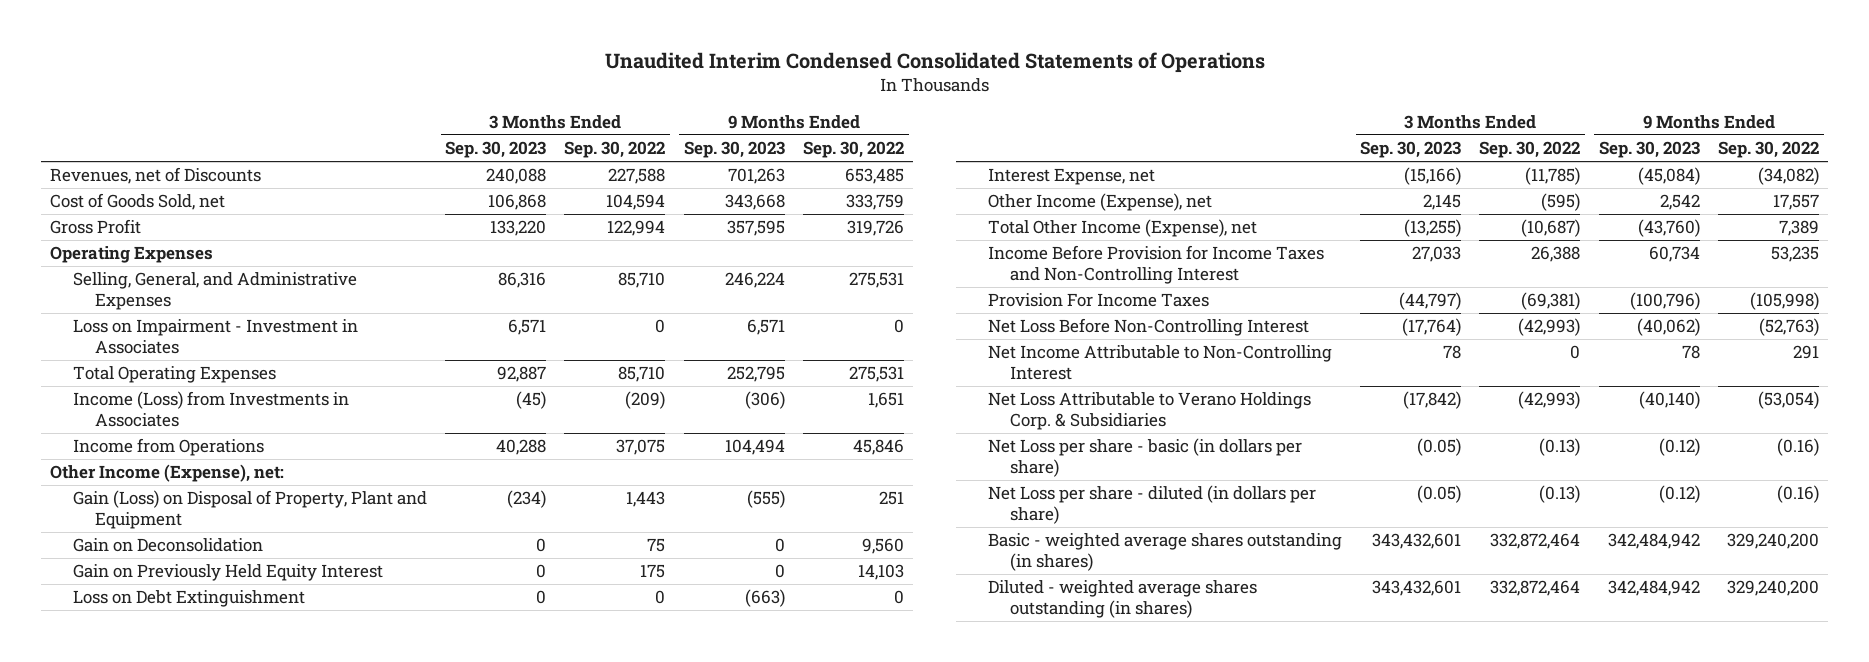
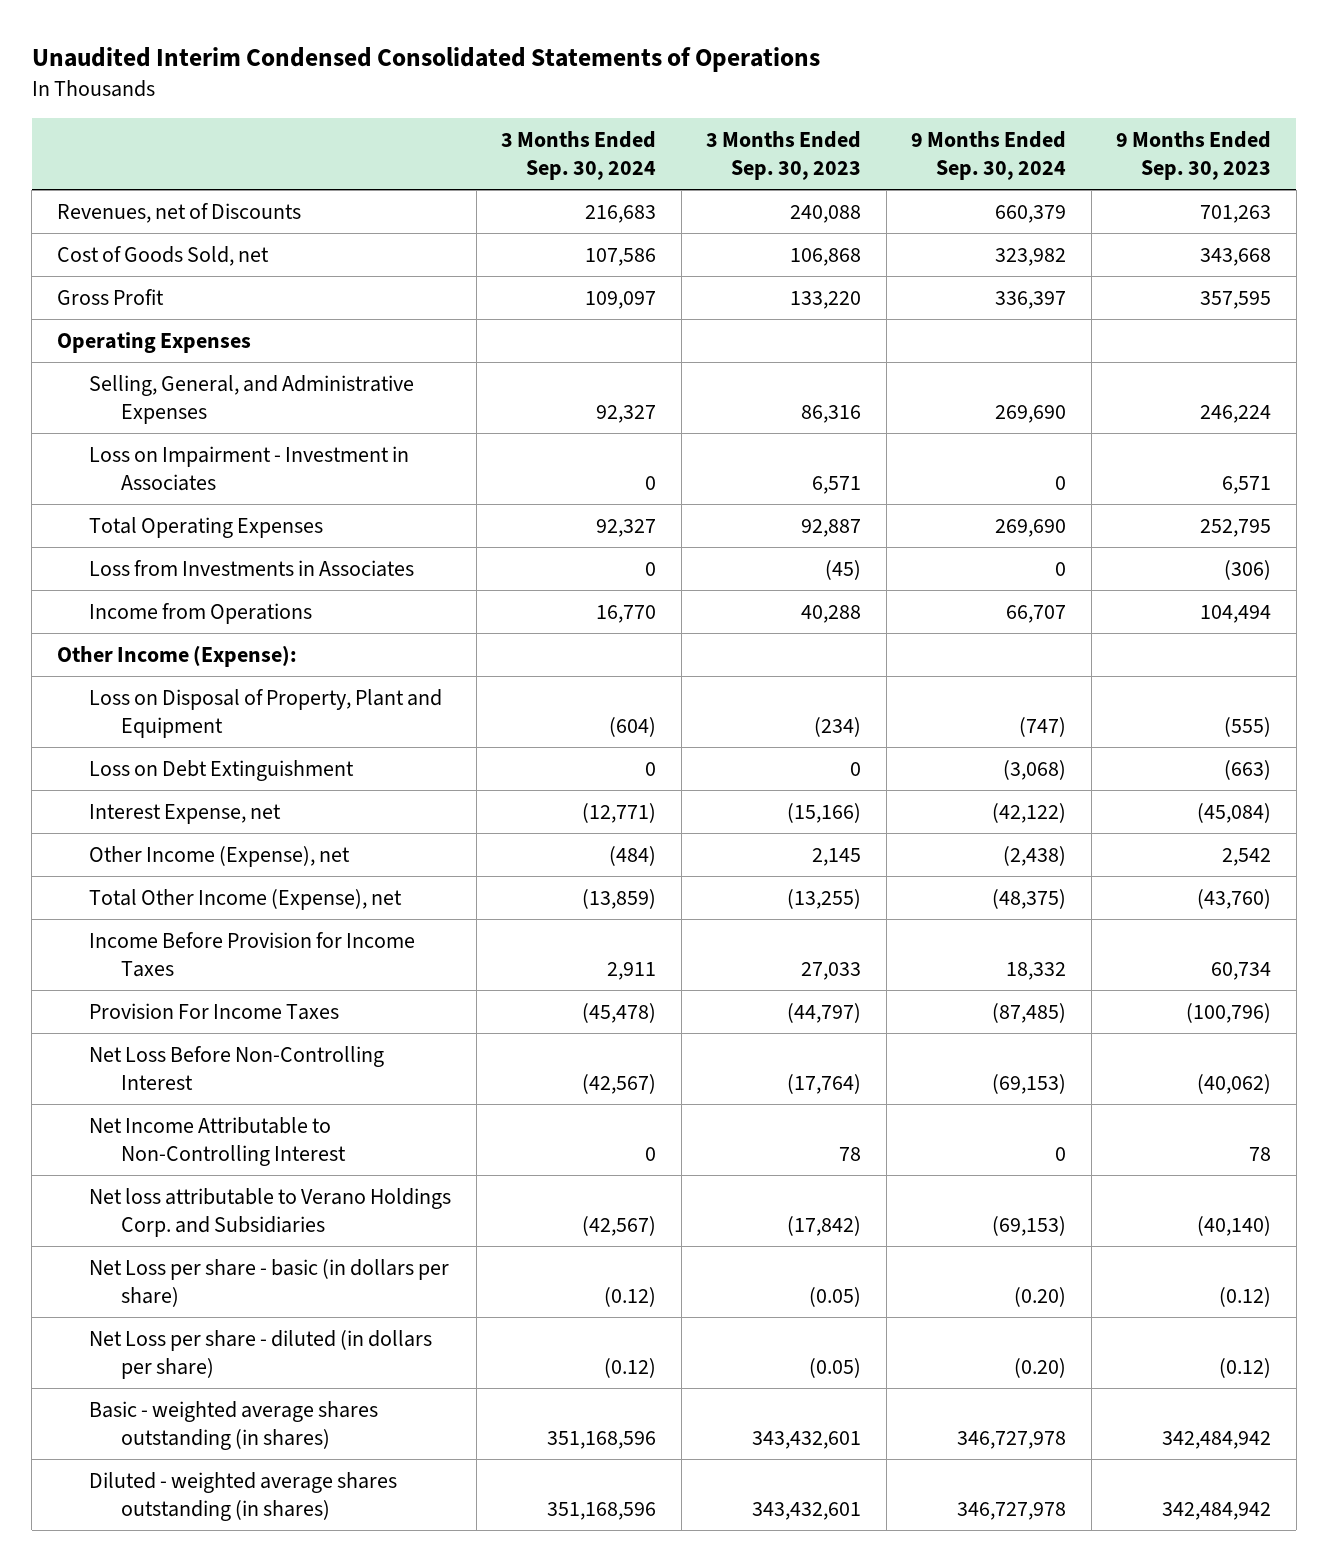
[564,141,666,159] Sep. 30, 2022 -> none
[803,141,905,159] Sep. 30, 2022 -> none
none -> [501,130,657,181] 3 Months Ended Sep. 30, 2024
none -> [911,130,1067,181] 9 Months Ended Sep. 30, 2024
[72,391,349,428] Income (Loss) from Investments in Associates -> [89,559,415,577] Loss from Investments in Associates
[72,538,263,553] Gain on Deconsolidation -> none
[72,564,383,582] Gain on Previously Held Equity Interest -> none
[50,464,285,483] Other Income (Expense), net: -> [57,644,298,667] Other Income (Expense):
[72,490,427,530] Gain (Loss) on Disposal of Property, Plant and Equipment -> [89,688,443,739] Loss on Disposal of Property, Plant and Equipment
[987,245,1324,285] Income Before Provision for Income Taxes and Non-Controlling Interest -> [89,931,416,978] Income Before Provision for Income Taxes
[987,392,1311,431] Net Loss Attributable to Verano Holdings Corp. & Subsidiaries -> [89,1187,452,1238] Net loss attributable to Verano Holdings Corp. and Subsidiaries

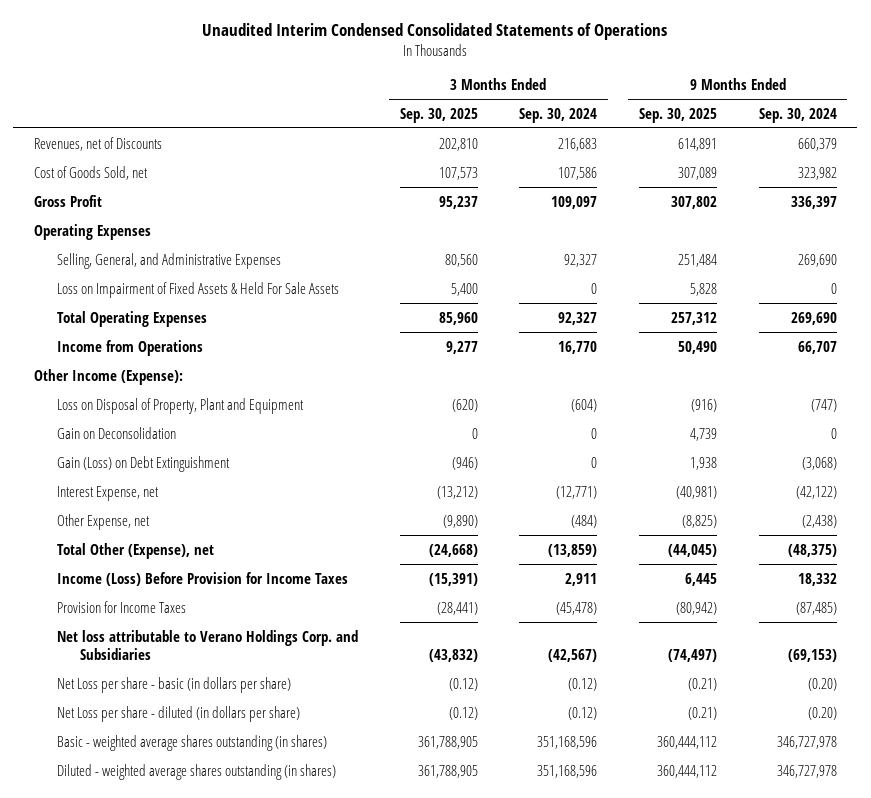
[706,130,862,181] 3 Months Ended Sep. 30, 2023 -> none
[1116,130,1272,181] 9 Months Ended Sep. 30, 2023 -> none
none -> [399,107,478,123] Sep. 30, 2025
none -> [638,107,717,123] Sep. 30, 2025
[89,445,410,492] Loss on Impairment - Investment in Associates -> none
none -> [56,281,339,298] Loss on Impairment of Fixed Assets & Held For Sale Assets
[89,559,415,577] Loss from Investments in Associates -> none
none -> [56,426,176,439] Gain on Deconsolidation
[89,759,355,781] Loss on Debt Extinguishment -> [56,455,230,472] Gain (Loss) on Debt Extinguishment
[89,1045,385,1091] Net Loss Before Non-Controlling Interest -> none
[89,1116,347,1167] Net Income Attributable to Non-Controlling Interest -> none
[89,845,351,867] Other Income (Expense), net -> [56,513,150,530] Other Expense, net
[89,888,403,910] Total Other Income (Expense), net -> [56,542,214,559] Total Other (Expense), net
[89,931,416,978] Income Before Provision for Income Taxes -> [56,571,348,586] Income (Loss) Before Provision for Income Taxes
[89,1002,340,1020] Provision For Income Taxes -> [56,600,186,613] Provision for Income Taxes

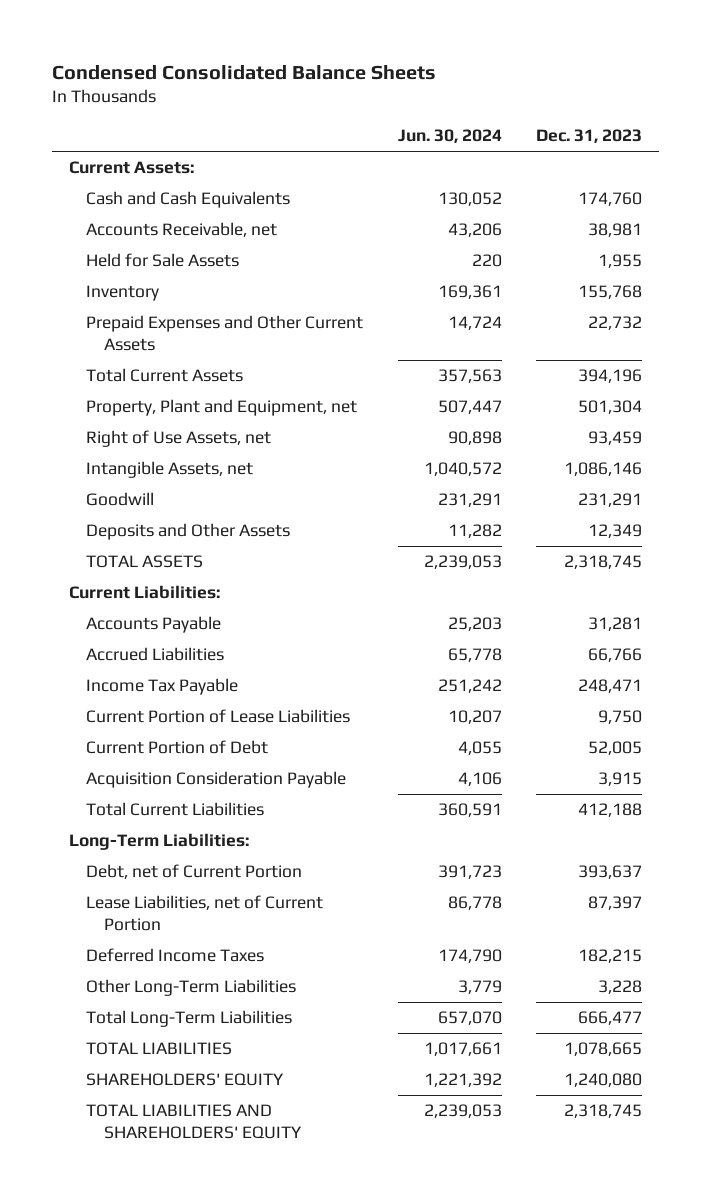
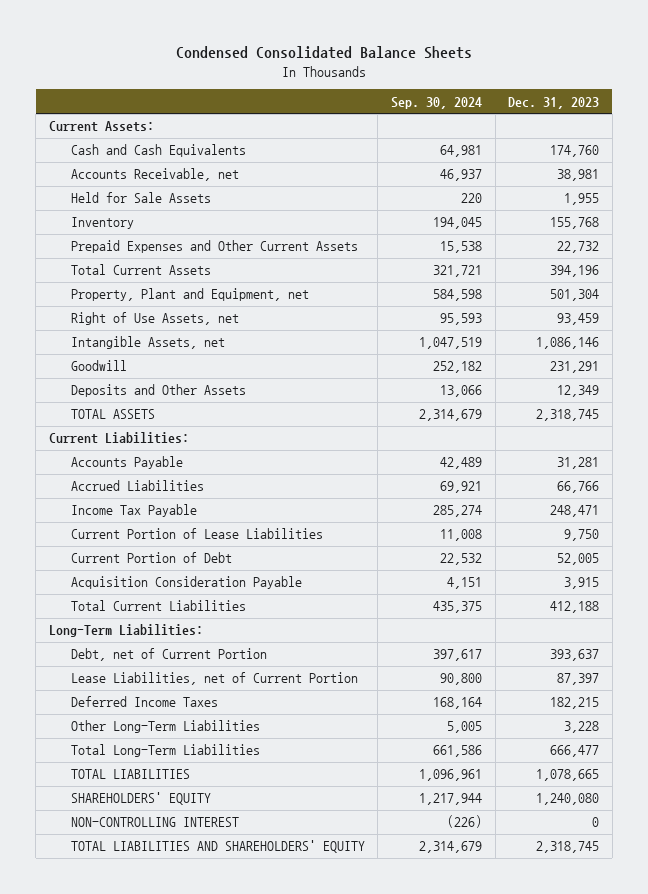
[397,129,502,144] Jun. 30, 2024 -> none
none -> [390,96,482,109] Sep. 30, 2024
none -> [70,817,239,828] NON-CONTROLLING INTEREST

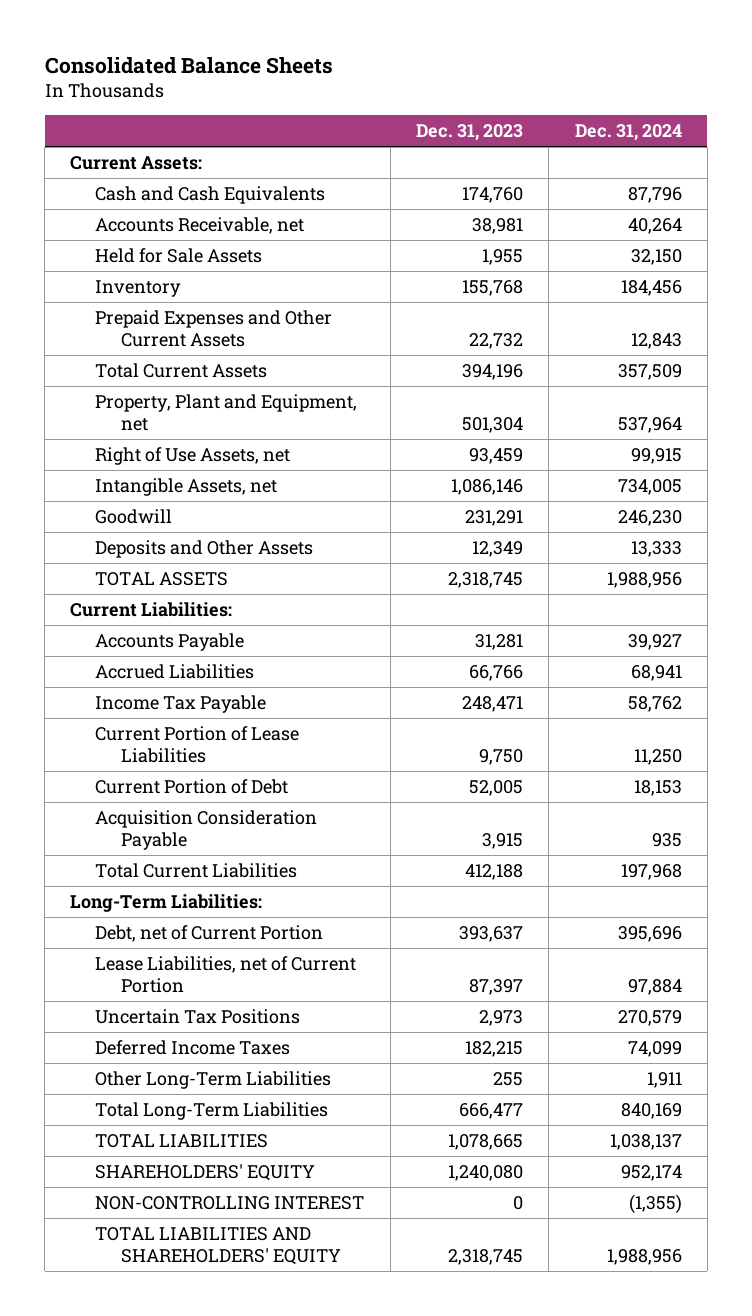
[176,46,473,60] Condensed Consolidated Balance Sheets -> [44,56,333,74] Consolidated Balance Sheets
[390,96,482,109] Sep. 30, 2024 -> none
none -> [574,124,682,142] Dec. 31, 2024
none -> [95,1009,301,1025] Uncertain Tax Positions
[564,721,600,734] 3,228 -> [493,1072,524,1087] 255

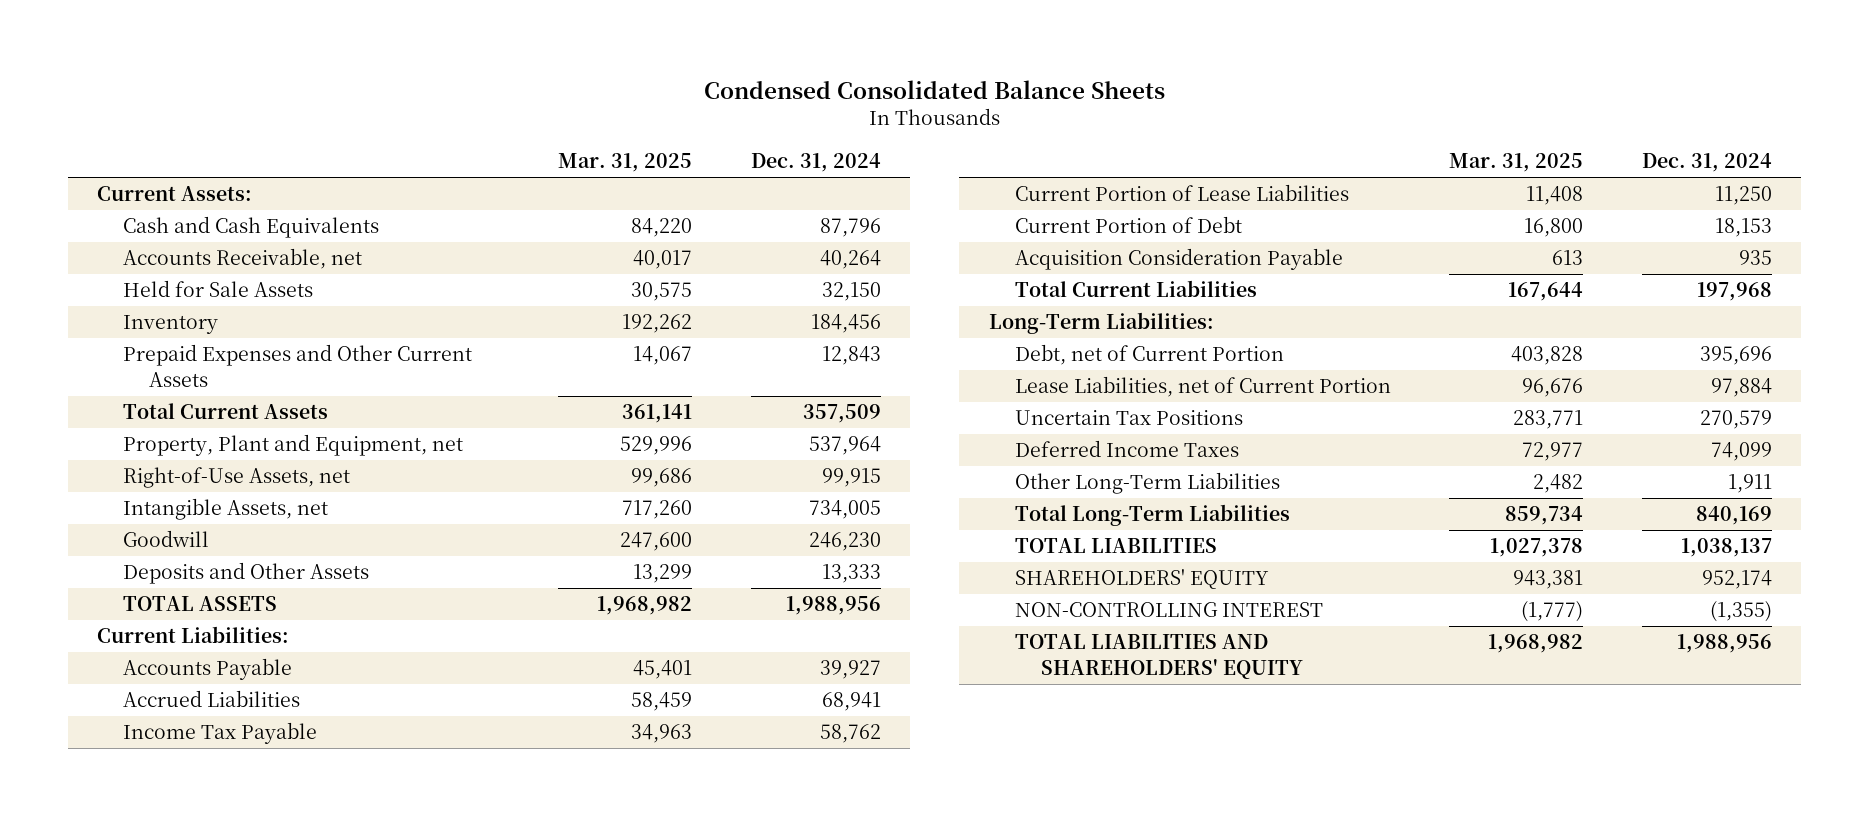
[44,56,333,74] Consolidated Balance Sheets -> [703,79,1165,99] Condensed Consolidated Balance Sheets
[416,124,524,142] Dec. 31, 2023 -> none
none -> [558,153,693,173] Mar. 31, 2025
[95,447,291,466] Right of Use Assets, net -> [123,467,351,489] Right-of-Use Assets, net

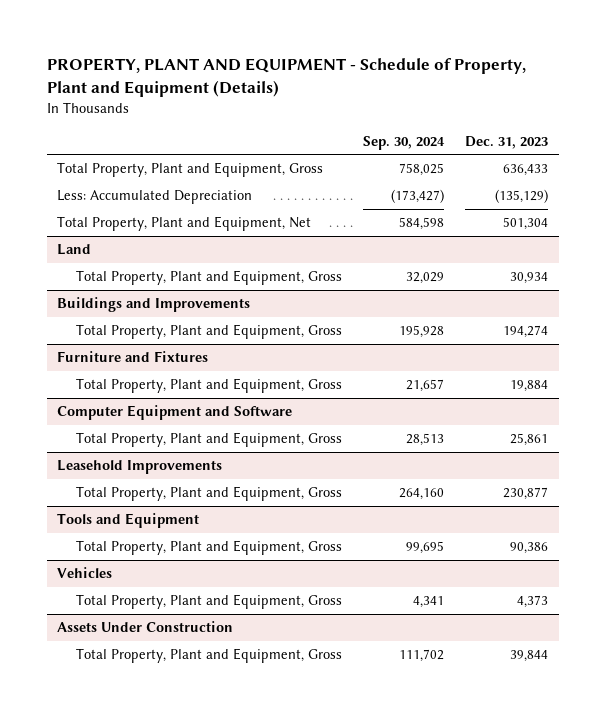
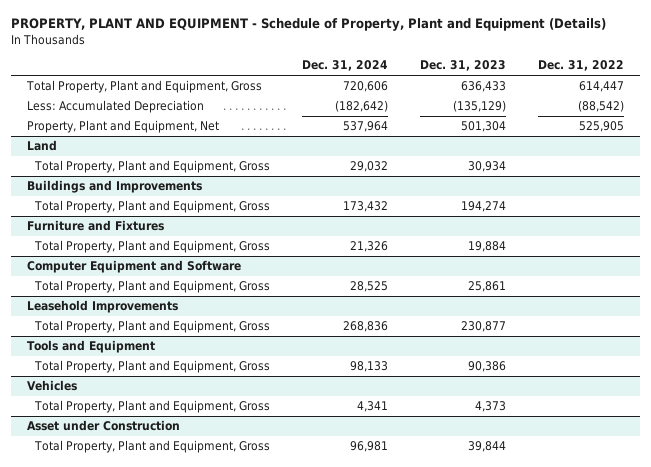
[363,135,446,150] Sep. 30, 2024 -> none
none -> [302,60,389,72] Dec. 31, 2024
none -> [538,60,625,72] Dec. 31, 2022
[57,216,312,232] Total Property, Plant and Equipment, Net -> [26,120,219,134] Property, Plant and Equipment, Net
[57,621,234,633] Assets Under Construction -> [26,420,180,432] Asset under Construction

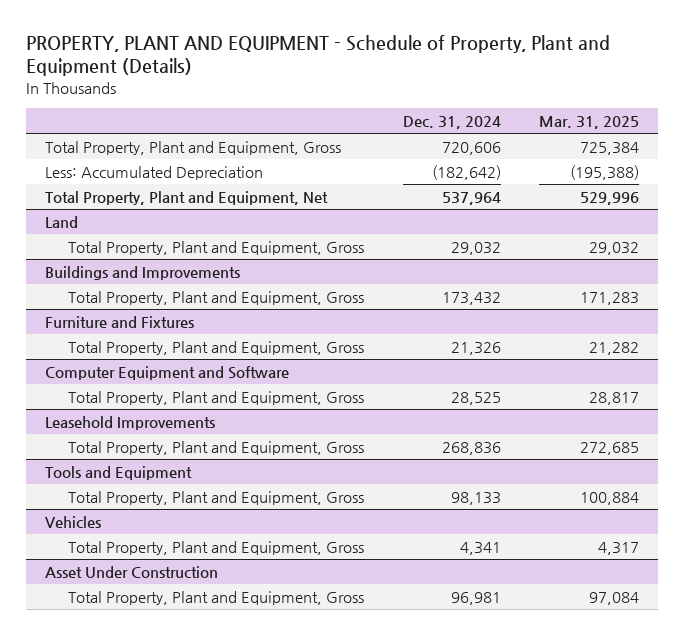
[420,60,507,72] Dec. 31, 2023 -> none
[538,60,625,72] Dec. 31, 2022 -> none
none -> [539,115,640,129] Mar. 31, 2025
[26,120,219,134] Property, Plant and Equipment, Net -> [44,190,328,205] Total Property, Plant and Equipment, Net
[26,420,180,432] Asset under Construction -> [44,565,218,578] Asset Under Construction

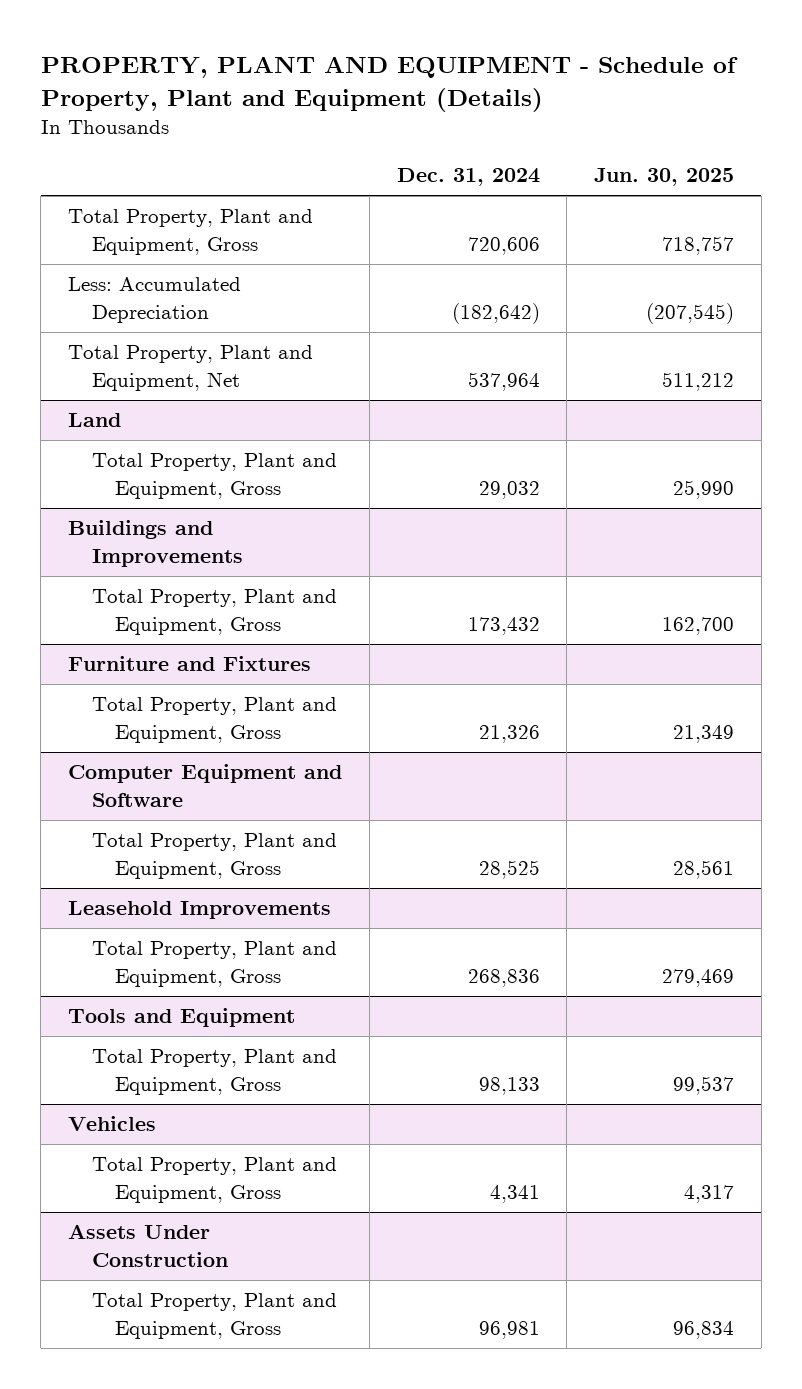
[539,115,640,129] Mar. 31, 2025 -> none
none -> [594,168,735,187] Jun. 30, 2025
[44,565,218,578] Asset Under Construction -> [68,1224,228,1267] Assets Under Construction

